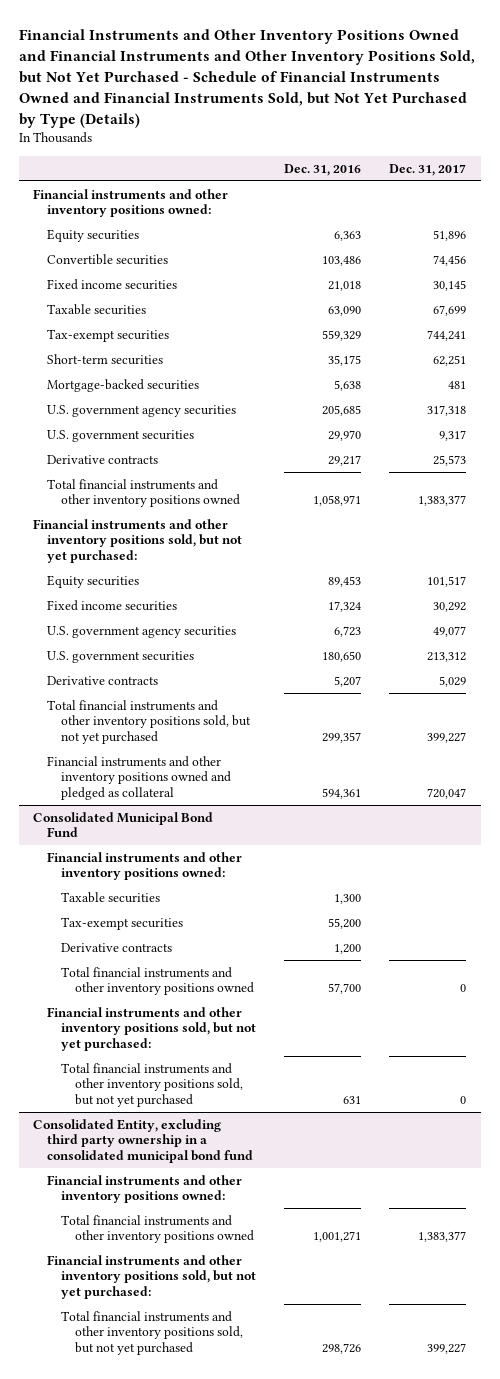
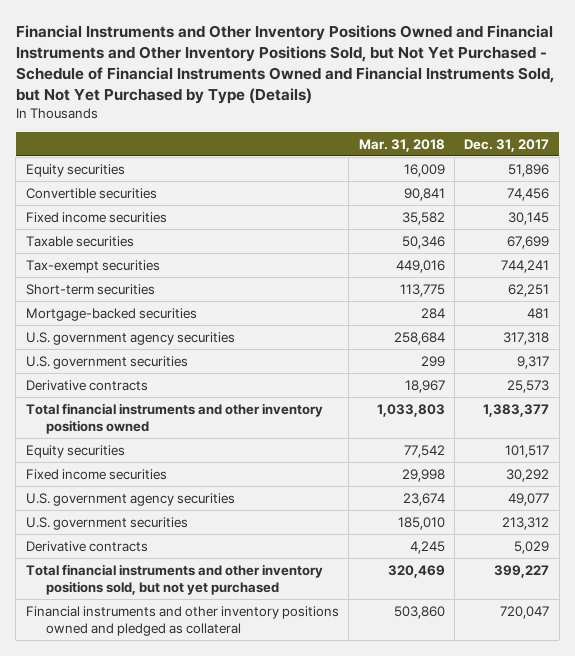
[284,163,362,176] Dec. 31, 2016 -> none
none -> [358,138,445,152] Mar. 31, 2018
[33,188,229,218] Financial instruments and other inventory positions owned: -> none
[33,518,243,564] Financial instruments and other inventory positions sold, but not yet purchased: -> none
[33,811,214,838] Consolidated Municipal Bond Fund -> none
[47,851,243,881] Financial instruments and other inventory positions owned: -> none
[60,891,160,903] Taxable securities -> none
[60,916,183,930] Tax-exempt securities -> none
[60,942,172,952] Derivative contracts -> none
[60,966,254,996] Total financial instruments and other inventory positions owned -> none
[47,1006,256,1052] Financial instruments and other inventory positions sold, but not yet purchased: -> none
[60,1062,243,1108] Total financial instruments and other inventory positions sold, but not yet purchased -> none
[33,1118,254,1164] Consolidated Entity, excluding third party ownership in a consolidated municipal bond fund -> none
[47,1174,243,1204] Financial instruments and other inventory positions owned: -> none
[60,1214,254,1244] Total financial instruments and other inventory positions owned -> none
[47,1254,256,1300] Financial instruments and other inventory positions sold, but not yet purchased: -> none
[60,1310,243,1356] Total financial instruments and other inventory positions sold, but not yet purchased -> none

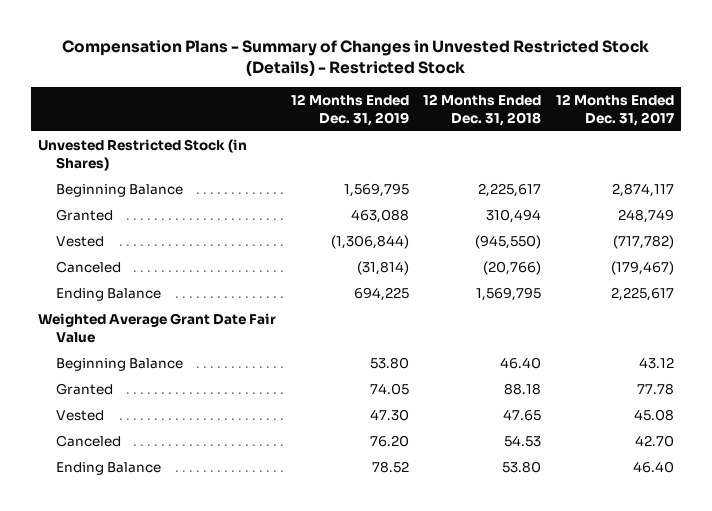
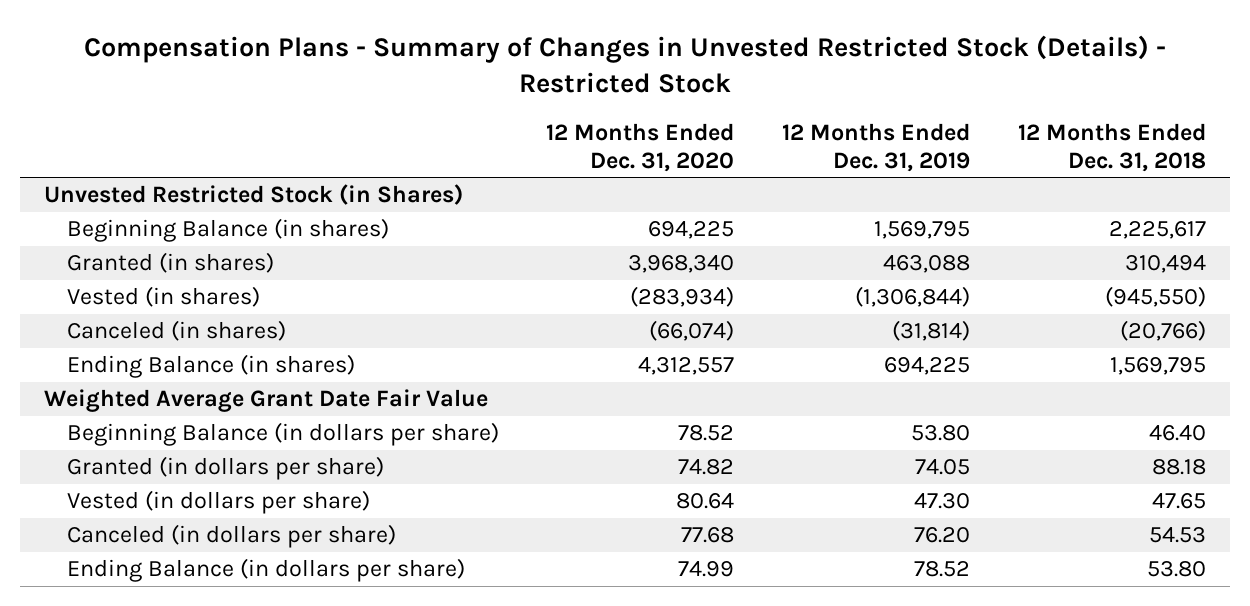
[555,94,674,126] 12 Months Ended Dec. 31, 2017 -> none
none -> [546,123,735,172] 12 Months Ended Dec. 31, 2020
[55,184,183,198] Beginning Balance -> [66,218,389,243] Beginning Balance (in shares)
[55,209,113,222] Granted -> [66,252,274,274] Granted (in shares)
[55,236,104,248] Vested -> [66,286,260,308] Vested (in shares)
[55,261,121,274] Canceled -> [66,320,286,342] Canceled (in shares)
[55,288,161,302] Ending Balance -> [66,354,355,379] Ending Balance (in shares)
[55,358,183,372] Beginning Balance -> [66,422,499,447] Beginning Balance (in dollars per share)
[55,383,113,396] Granted -> [66,456,384,481] Granted (in dollars per share)
[55,410,104,422] Vested -> [66,490,370,515] Vested (in dollars per share)
[55,435,121,448] Canceled -> [66,524,396,549] Canceled (in dollars per share)
[55,462,161,476] Ending Balance -> [66,558,465,583] Ending Balance (in dollars per share)

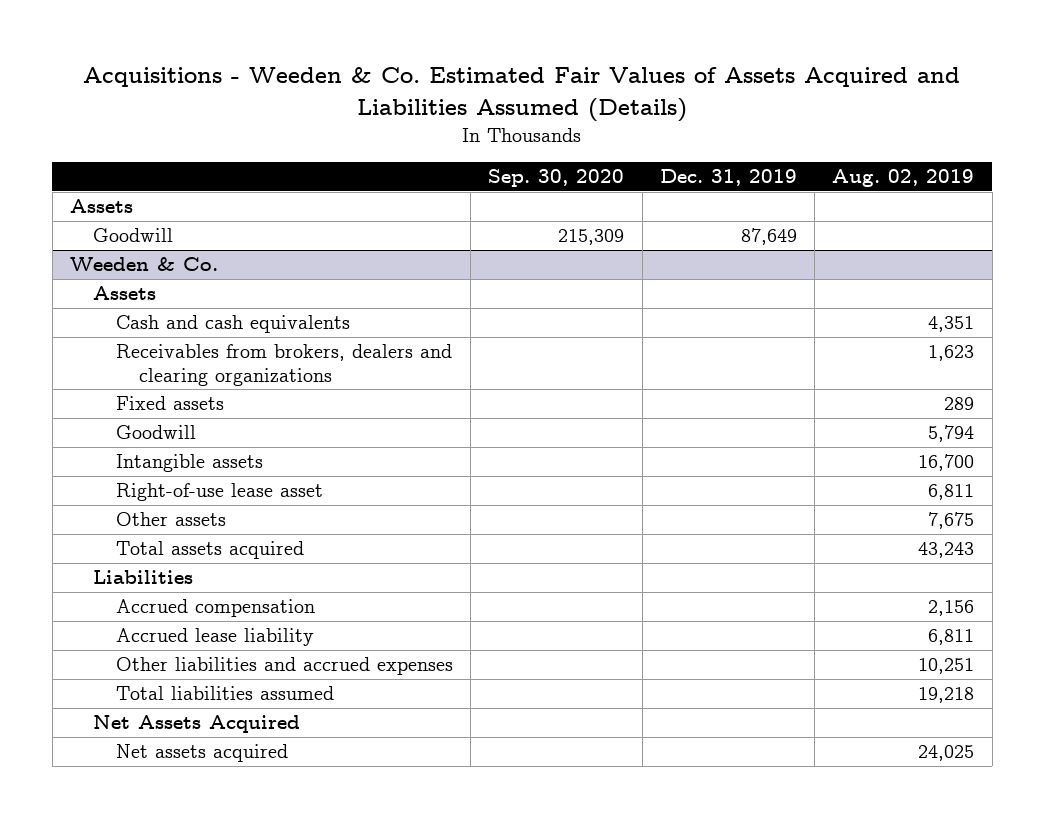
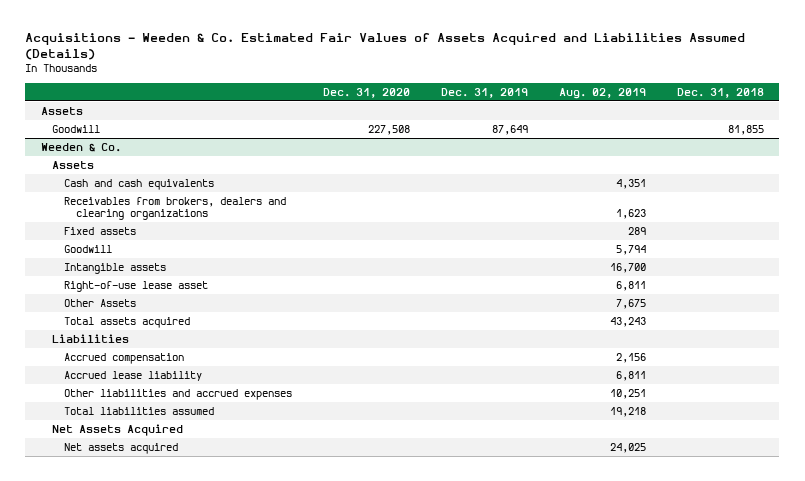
[488,169,625,188] Sep. 30, 2020 -> none
none -> [323,87,411,98] Dec. 31, 2020
none -> [676,87,764,98] Dec. 31, 2018
[115,512,226,527] Other assets -> [64,298,137,307] Other Assets

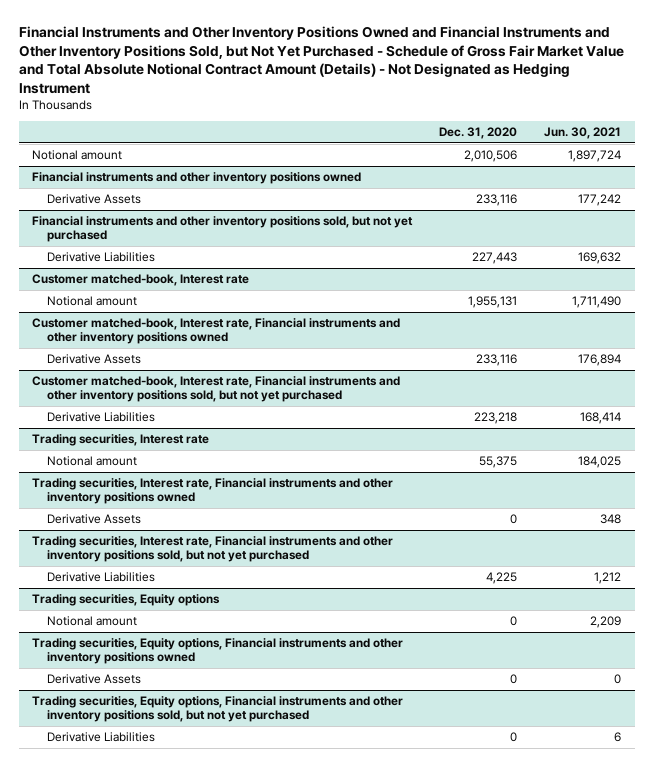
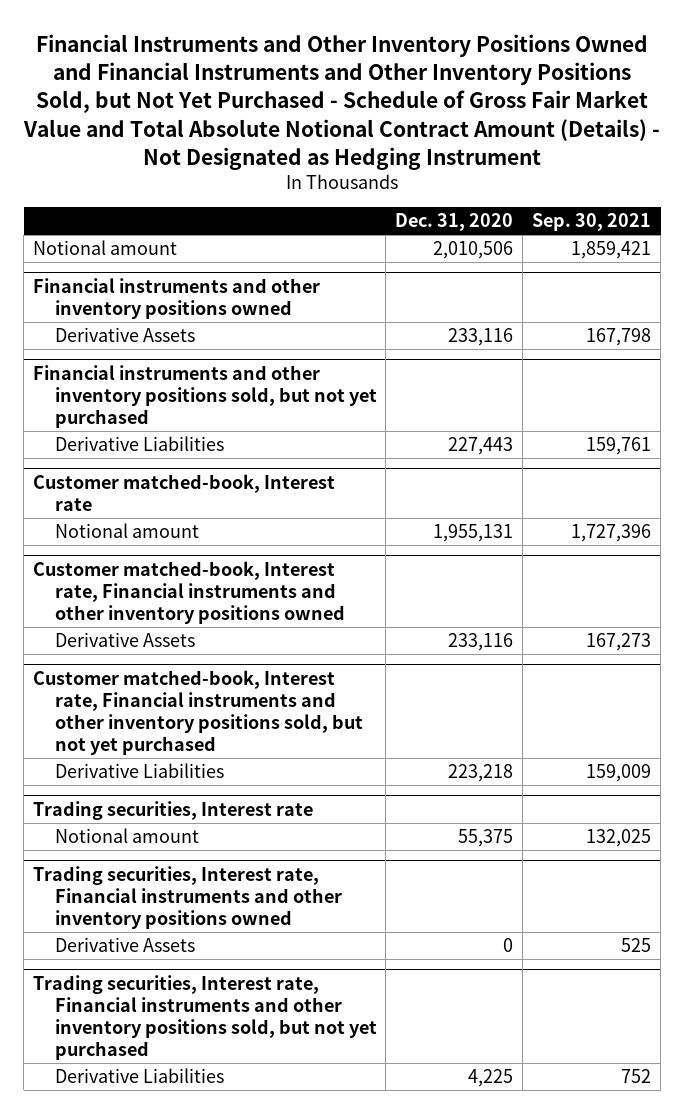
[544,127,622,140] Jun. 30, 2021 -> none
none -> [532,213,652,232] Sep. 30, 2021
[32,594,221,607] Trading securities, Equity options -> none
[46,616,137,627] Notional amount -> none
[32,638,404,665] Trading securities, Equity options, Financial instruments and other inventory positions owned -> none
[46,674,141,685] Derivative Assets -> none
[32,696,404,723] Trading securities, Equity options, Financial instruments and other inventory positions sold, but not yet purchased -> none
[46,732,155,743] Derivative Liabilities -> none

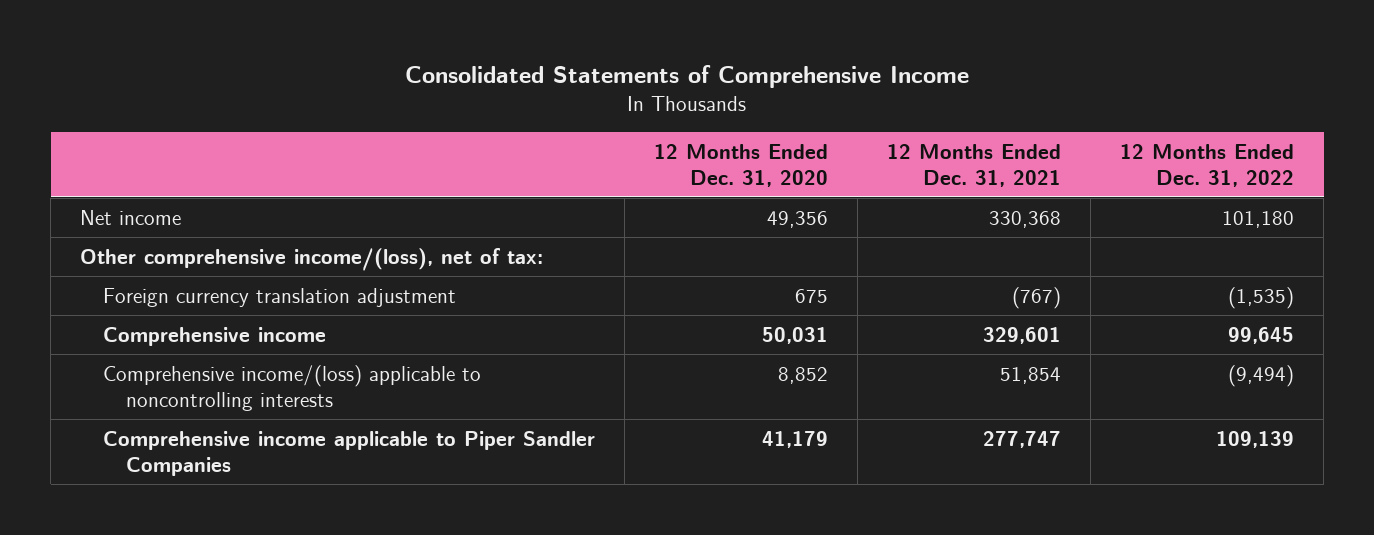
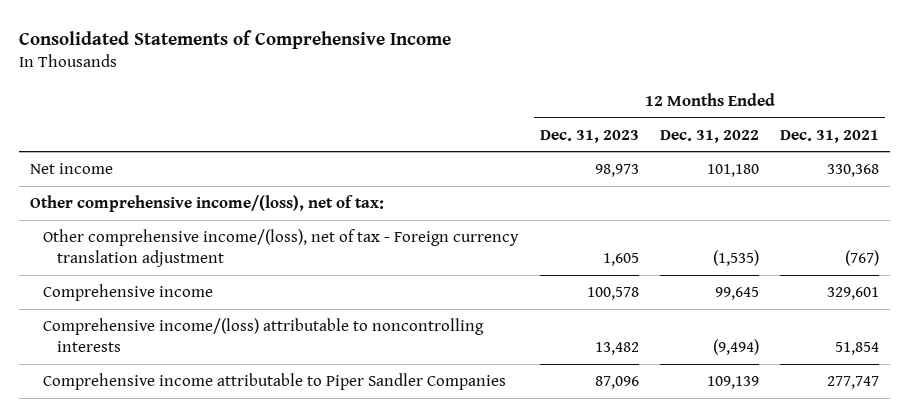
[654,143,829,187] 12 Months Ended Dec. 31, 2020 -> none
none -> [539,129,639,143] Dec. 31, 2023
[103,287,457,307] Foreign currency translation adjustment -> [43,228,520,268] Other comprehensive income/(loss), net of tax - Foreign currency translation adjustment
[103,364,482,411] Comprehensive income/(loss) applicable to noncontrolling interests -> [43,317,485,353] Comprehensive income/(loss) attributable to noncontrolling interests
[103,430,596,476] Comprehensive income applicable to Piper Sandler Companies -> [43,372,507,390] Comprehensive income attributable to Piper Sandler Companies

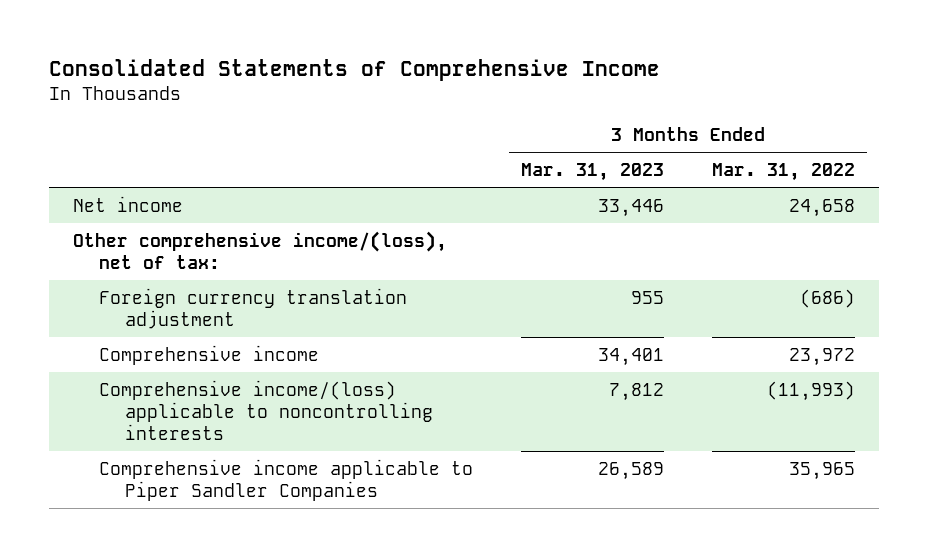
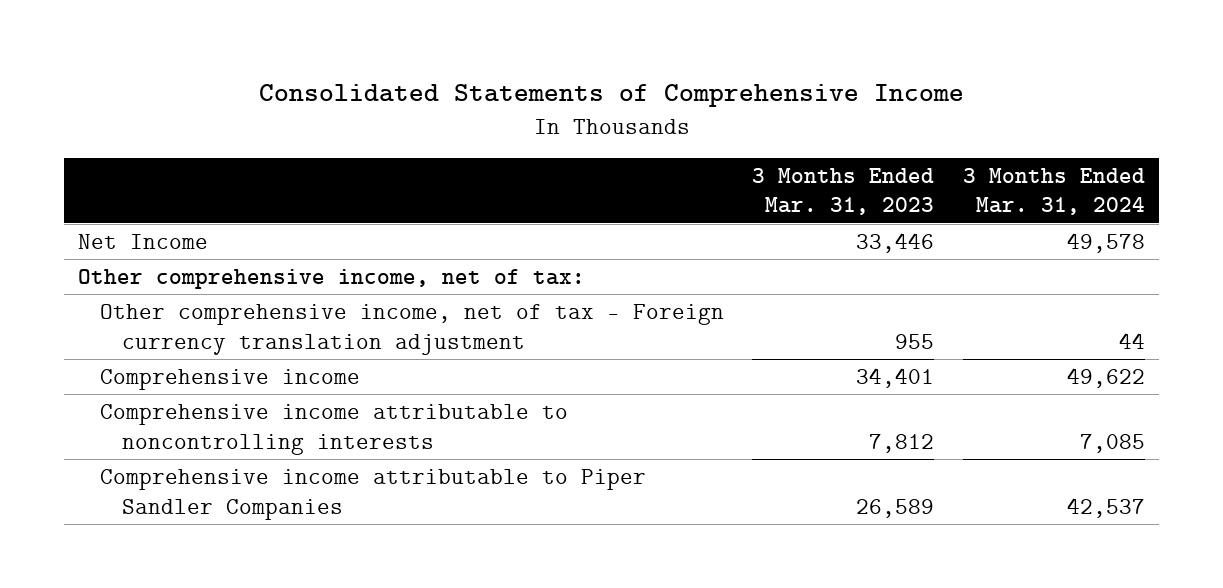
[712,163,856,182] Mar. 31, 2022 -> none
none -> [962,167,1145,216] 3 Months Ended Mar. 31, 2024
[72,195,183,212] Net income -> [78,234,209,250] Net Income
[72,230,447,269] Other comprehensive income/(loss), net of tax: -> [78,269,586,290] Other comprehensive income, net of tax:
[98,287,407,329] Foreign currency translation adjustment -> [100,304,725,355] Other comprehensive income, net of tax - Foreign currency translation adjustment
[98,379,434,440] Comprehensive income/(loss) applicable to noncontrolling interests -> [100,404,569,455] Comprehensive income attributable to noncontrolling interests
[98,458,473,501] Comprehensive income applicable to Piper Sandler Companies -> [100,469,647,520] Comprehensive income attributable to Piper Sandler Companies

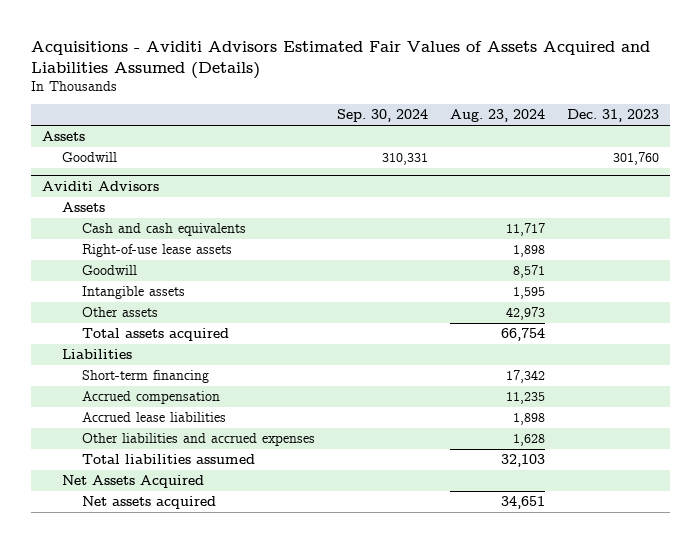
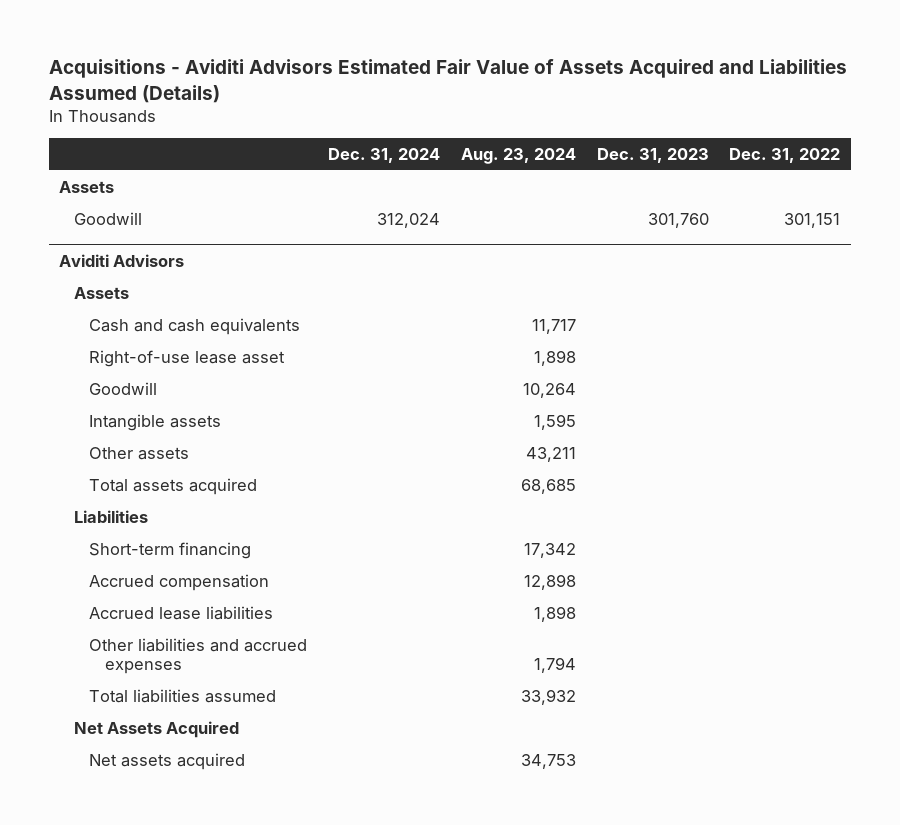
[30,40,650,79] Acquisitions - Aviditi Advisors Estimated Fair Values of Assets Acquired and Liabilities Assumed (Details) -> [48,59,847,103] Acquisitions - Aviditi Advisors Estimated Fair Value of Assets Acquired and Liabilities Assumed (Details)
[336,109,428,123] Sep. 30, 2024 -> none
none -> [328,147,441,163] Dec. 31, 2024
none -> [729,147,841,163] Dec. 31, 2022
[82,244,233,258] Right-of-use lease assets -> [89,349,286,367] Right-of-use lease asset
[512,265,545,279] 8,571 -> [522,382,576,398] 10,264
[505,307,545,321] 42,973 -> [525,446,576,462] 43,211
[500,328,545,342] 66,754 -> [520,478,576,494] 68,685
[505,392,545,405] 11,235 -> [523,573,576,590] 12,898
[512,434,545,447] 1,628 -> [533,657,576,674] 1,794
[500,454,545,468] 32,103 -> [520,688,576,705] 33,932
[500,496,545,510] 34,651 -> [520,753,576,769] 34,753

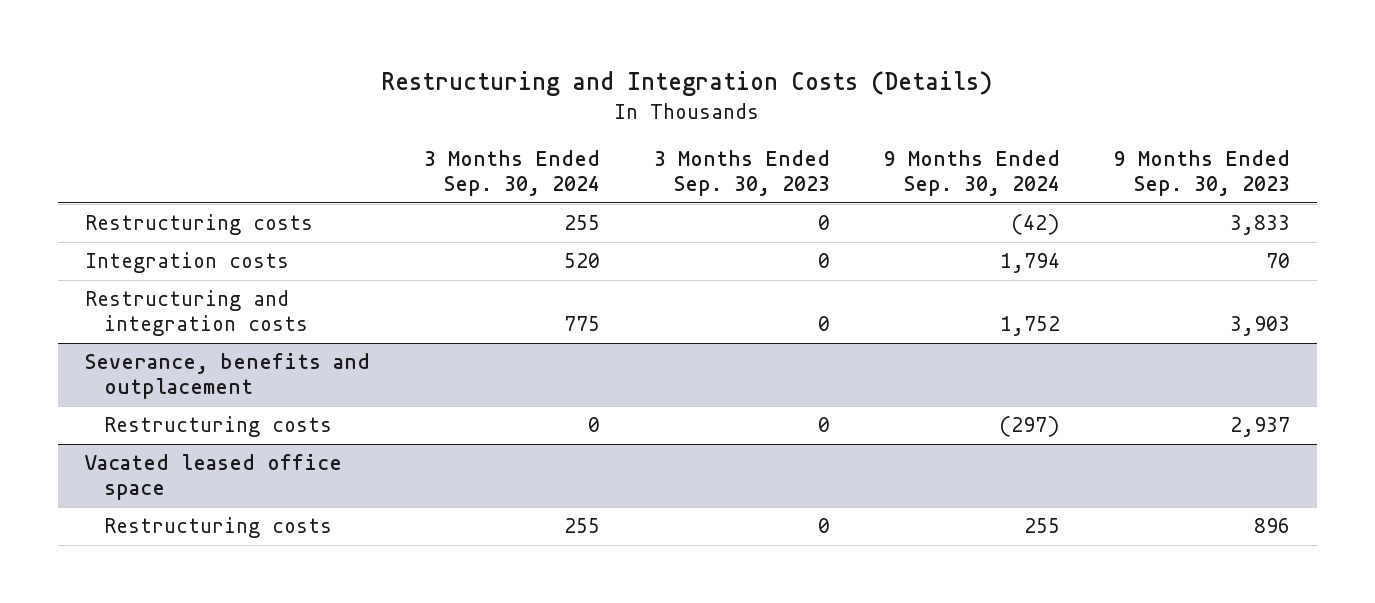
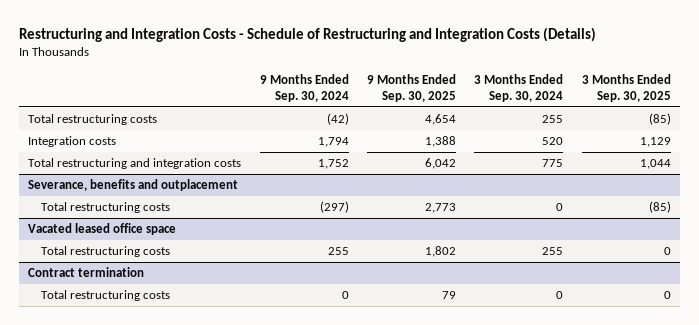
[381,71,993,97] Restructuring and Integration Costs (Details) -> [19,27,597,43] Restructuring and Integration Costs - Schedule of Restructuring and Integration Costs (Details)
[653,149,830,197] 3 Months Ended Sep. 30, 2023 -> none
[1114,149,1291,197] 9 Months Ended Sep. 30, 2023 -> none
none -> [366,74,456,102] 9 Months Ended Sep. 30, 2025
none -> [581,74,671,102] 3 Months Ended Sep. 30, 2025
[84,214,313,236] Restructuring costs -> [28,114,158,126] Total restructuring costs
[84,290,309,337] Restructuring and integration costs -> [28,158,242,170] Total restructuring and integration costs
[104,416,333,438] Restructuring costs -> [41,202,171,214] Total restructuring costs
[104,517,333,539] Restructuring costs -> [41,246,171,258] Total restructuring costs
none -> [28,267,145,278] Contract termination
none -> [41,290,171,302] Total restructuring costs

